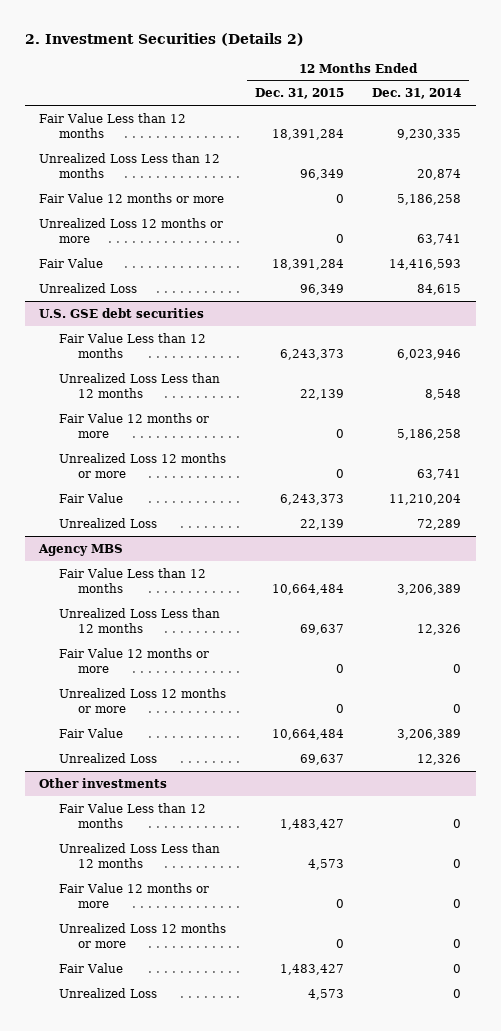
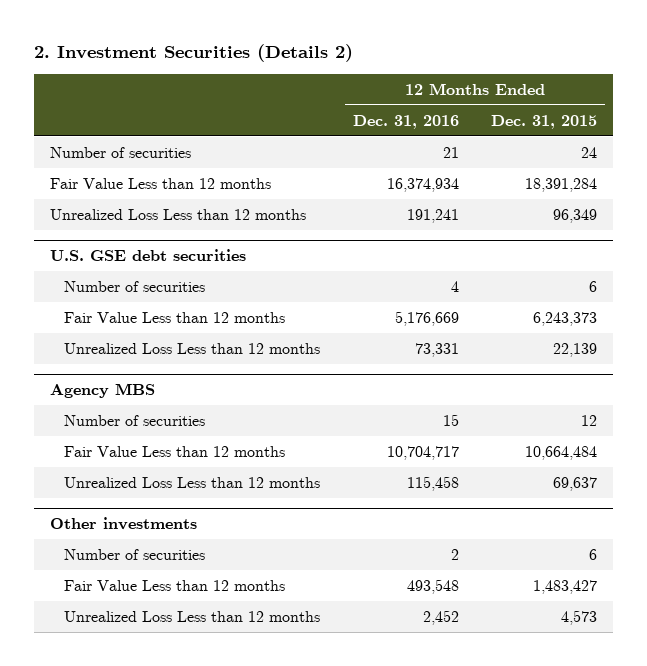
[372,88,462,100] Dec. 31, 2014 -> none
none -> [352,114,459,129] Dec. 31, 2016
none -> [50,146,192,158] Number of securities
[39,192,225,203] Fair Value 12 months or more -> none
[39,217,224,243] Unrealized Loss 12 months or more -> none
[39,257,104,268] Fair Value -> none
[39,282,138,293] Unrealized Loss -> none
none -> [64,280,206,292] Number of securities
[58,412,209,438] Fair Value 12 months or more -> none
[58,452,226,478] Unrealized Loss 12 months or more -> none
[58,492,123,503] Fair Value -> none
[58,517,157,528] Unrealized Loss -> none
none -> [64,414,206,426] Number of securities
[58,647,209,673] Fair Value 12 months or more -> none
[58,687,226,713] Unrealized Loss 12 months or more -> none
[58,727,123,738] Fair Value -> none
[58,752,157,763] Unrealized Loss -> none
none -> [64,548,206,560] Number of securities
[58,882,209,908] Fair Value 12 months or more -> none
[58,922,226,948] Unrealized Loss 12 months or more -> none
[58,962,123,973] Fair Value -> none
[58,987,157,998] Unrealized Loss -> none

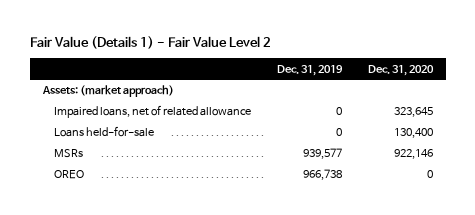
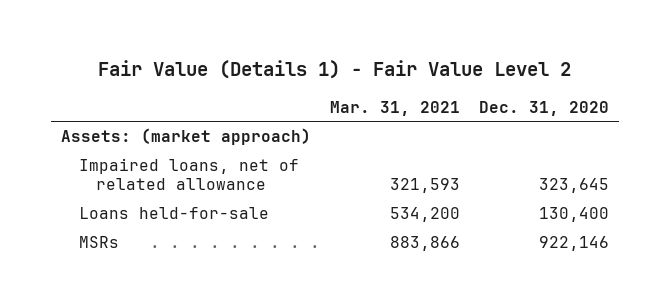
[277,64,344,76] Dec. 31, 2019 -> none
none -> [330,100,461,116] Mar. 31, 2021
[54,170,85,180] OREO -> none

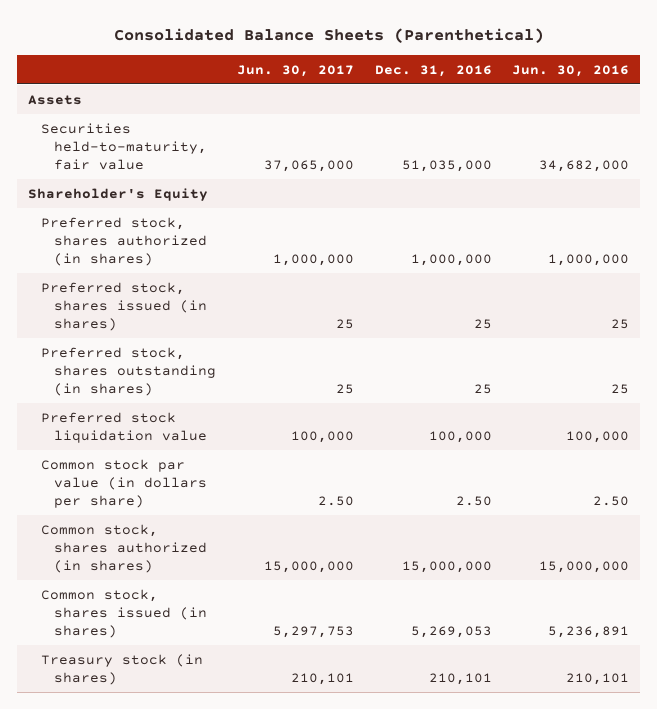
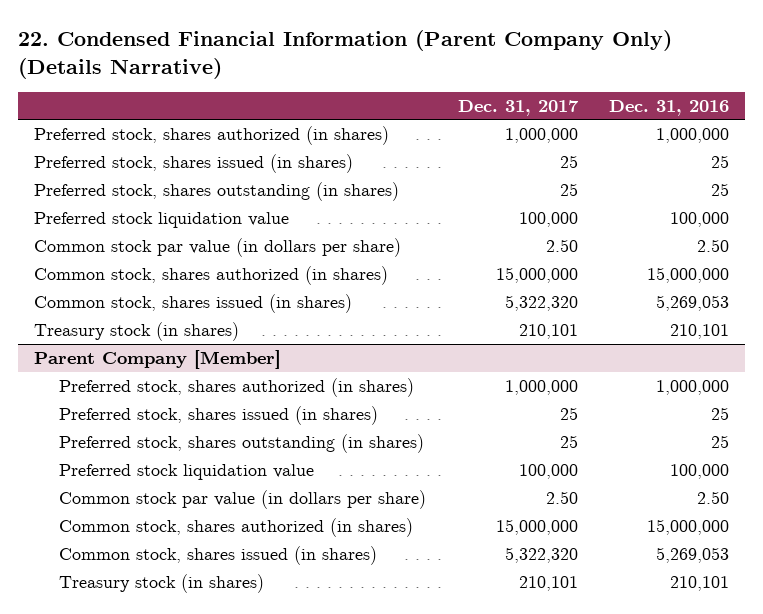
[113,28,544,44] Consolidated Balance Sheets (Parenthetical) -> [17,29,672,79] 22. Condensed Financial Information (Parent Company Only) (Details Narrative)
[236,64,354,77] Jun. 30, 2017 -> none
[512,64,630,77] Jun. 30, 2016 -> none
none -> [457,99,579,116] Dec. 31, 2017
[27,94,82,105] Assets -> none
[40,122,208,171] Securities held-to-maturity, fair value -> none
[27,187,208,201] Shareholder's Equity -> none
none -> [33,350,281,370] Parent Company [Member]
none -> [58,378,414,398] Preferred stock, shares authorized (in shares)
none -> [58,406,378,426] Preferred stock, shares issued (in shares)
none -> [58,434,424,454] Preferred stock, shares outstanding (in shares)
none -> [58,464,314,481] Preferred stock liquidation value
none -> [58,490,426,510] Common stock par value (in dollars per share)
none -> [58,518,413,538] Common stock, shares authorized (in shares)
none -> [58,546,377,566] Common stock, shares issued (in shares)
none -> [58,574,264,594] Treasury stock (in shares)

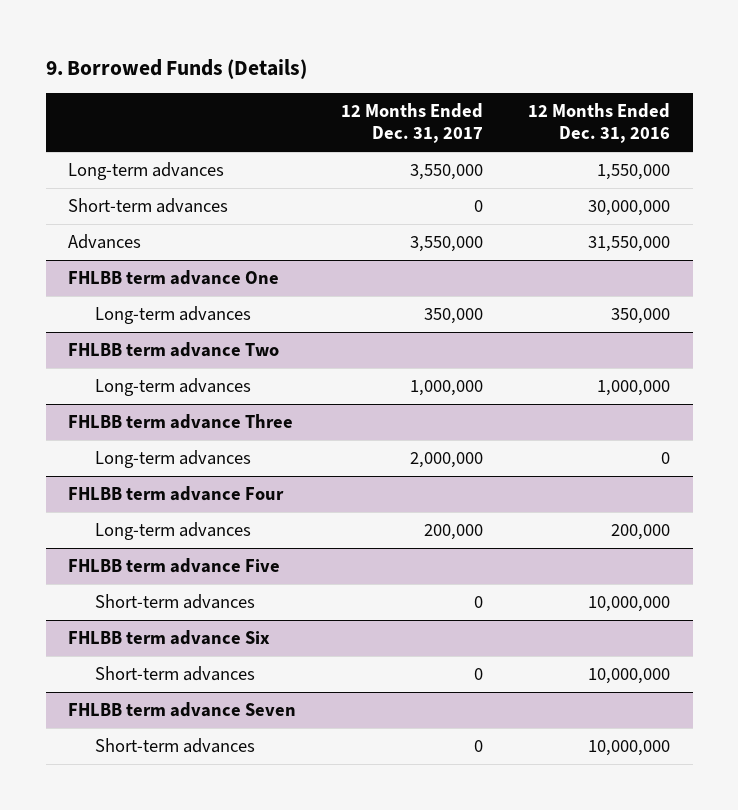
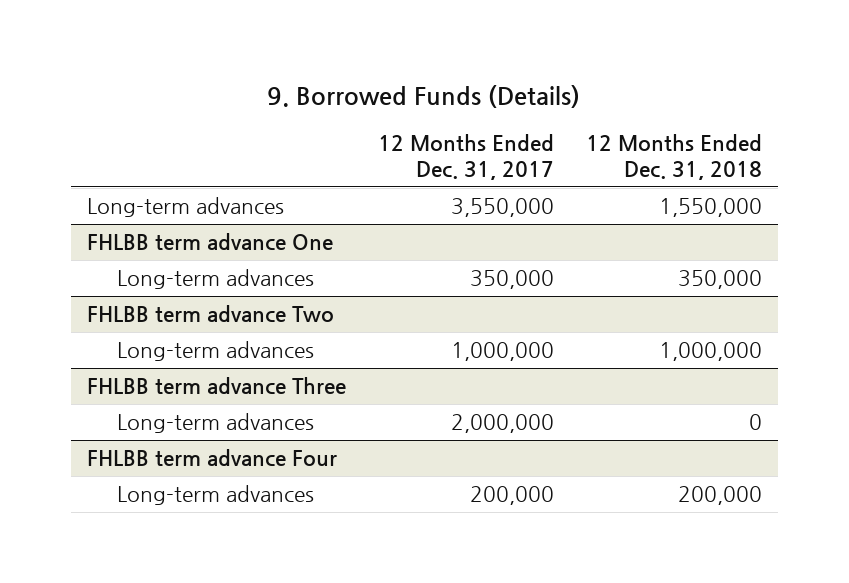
[528,103,671,144] 12 Months Ended Dec. 31, 2016 -> none
none -> [585,134,762,181] 12 Months Ended Dec. 31, 2018
[68,197,229,213] Short-term advances -> none
[68,233,142,249] Advances -> none
[68,557,281,573] FHLBB term advance Five -> none
[95,593,256,609] Short-term advances -> none
[68,629,271,645] FHLBB term advance Six -> none
[95,665,256,681] Short-term advances -> none
[68,701,297,717] FHLBB term advance Seven -> none
[95,737,256,753] Short-term advances -> none

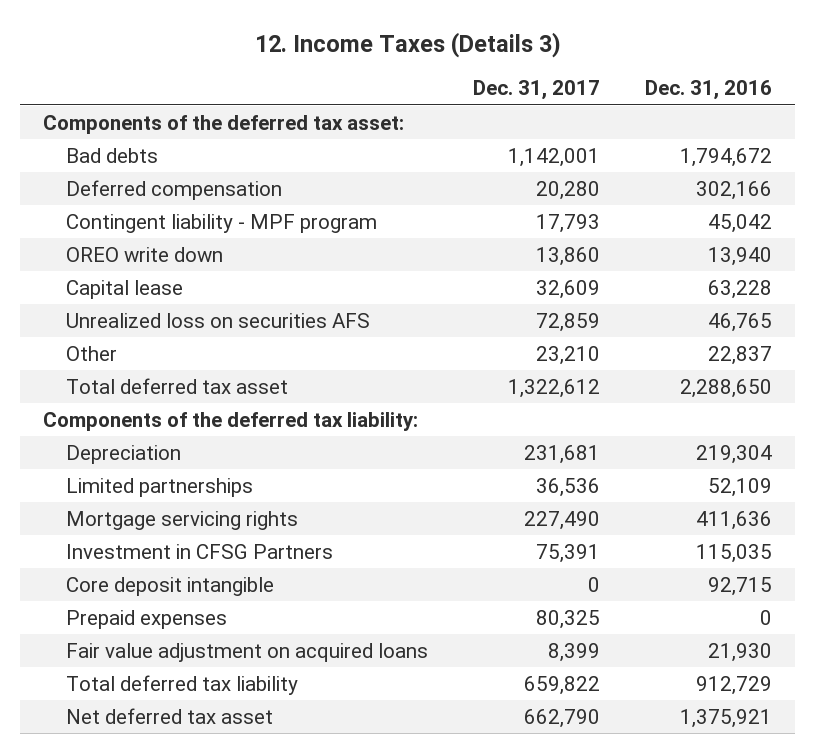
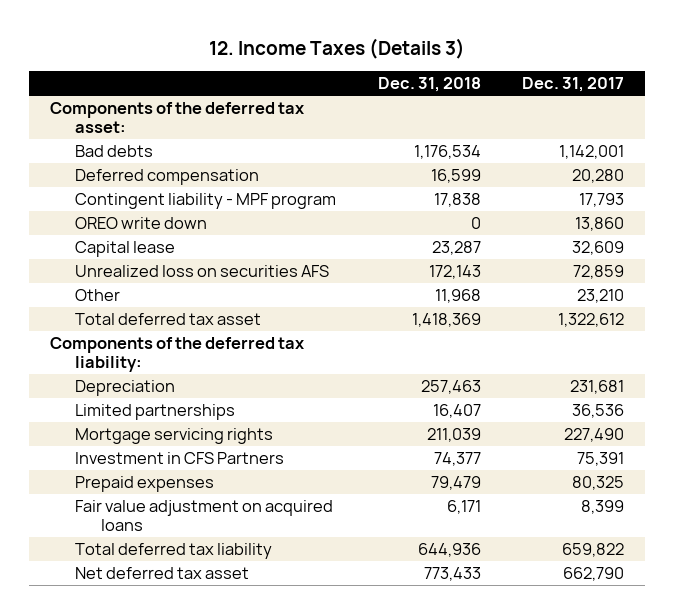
[645,80,773,101] Dec. 31, 2016 -> none
none -> [377,77,481,93] Dec. 31, 2018
[66,576,275,596] Core deposit intangible -> none
[66,543,334,559] Investment in CFSG Partners -> [75,452,285,465] Investment in CFS Partners

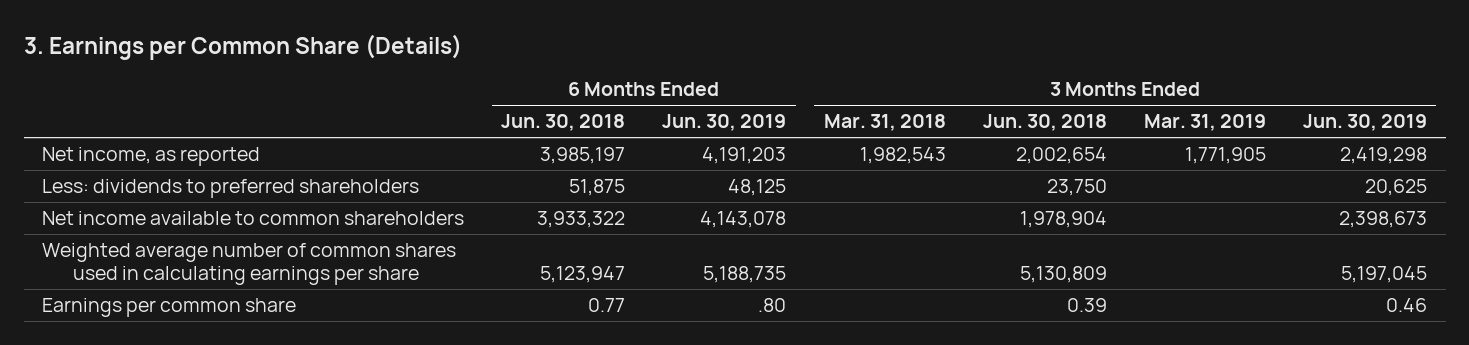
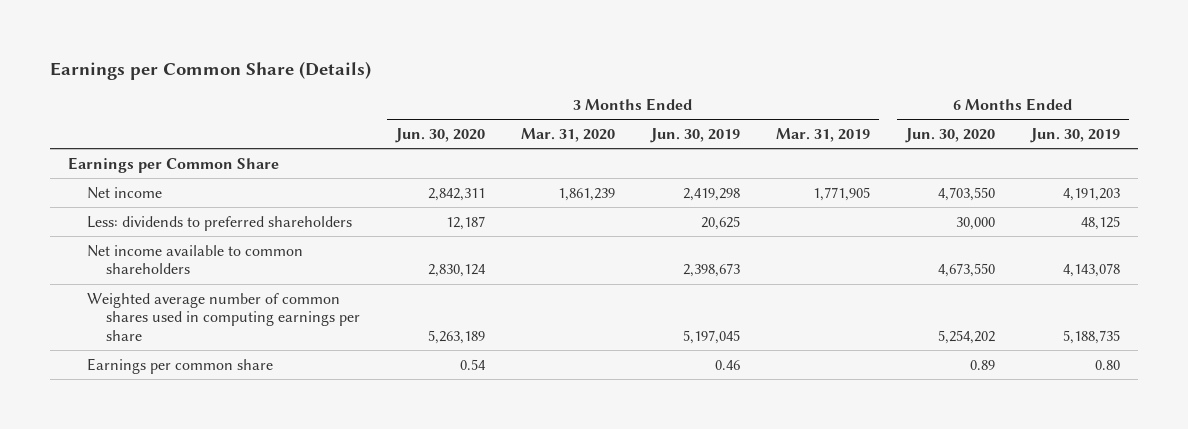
[23,33,462,60] 3. Earnings per Common Share (Details) -> [49,60,371,80] Earnings per Common Share (Details)
[501,114,626,132] Jun. 30, 2018 -> none
[823,114,946,132] Mar. 31, 2018 -> none
[982,114,1107,132] Jun. 30, 2018 -> none
none -> [394,127,485,143] Jun. 30, 2020
none -> [520,127,615,142] Mar. 31, 2020
none -> [904,127,995,143] Jun. 30, 2020
none -> [67,156,279,173] Earnings per Common Share
[42,147,261,167] Net income, as reported -> [86,186,162,199] Net income
[42,243,457,285] Weighted average number of common shares used in calculating earnings per share -> [86,292,360,342] Weighted average number of common shares used in computing earnings per share
[758,298,787,313] .80 -> [1094,359,1120,370] 0.80

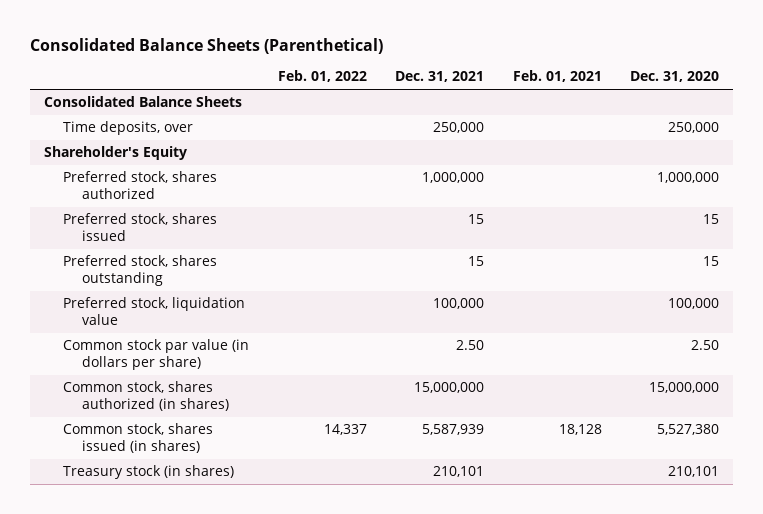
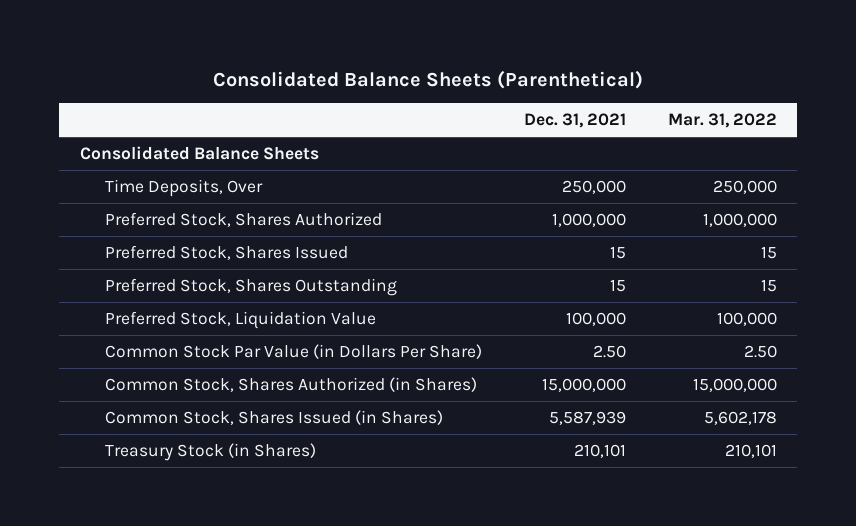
[277,70,367,83] Feb. 01, 2022 -> none
[512,70,602,83] Feb. 01, 2021 -> none
[630,71,720,83] Dec. 31, 2020 -> none
none -> [667,113,777,129] Mar. 31, 2022
[44,146,188,161] Shareholder's Equity -> none
[62,121,193,136] Time deposits, over -> [105,178,264,197] Time Deposits, Over
[62,171,217,200] Preferred stock, shares authorized -> [105,211,383,227] Preferred Stock, Shares Authorized
[62,213,217,242] Preferred stock, shares issued -> [105,244,349,260] Preferred Stock, Shares Issued
[62,255,217,287] Preferred stock, shares outstanding -> [105,277,398,296] Preferred Stock, Shares Outstanding
[62,297,245,326] Preferred stock, liquidation value -> [105,310,377,329] Preferred Stock, Liquidation Value
[62,339,249,371] Common stock par value (in dollars per share) -> [105,343,483,359] Common Stock Par Value (in Dollars Per Share)
[62,381,229,412] Common stock, shares authorized (in shares) -> [105,376,478,392] Common Stock, Shares Authorized (in Shares)
[62,423,213,454] Common stock, shares issued (in shares) -> [105,409,444,425] Common Stock, Shares Issued (in Shares)
[62,465,234,480] Treasury stock (in shares) -> [105,442,317,461] Treasury Stock (in Shares)

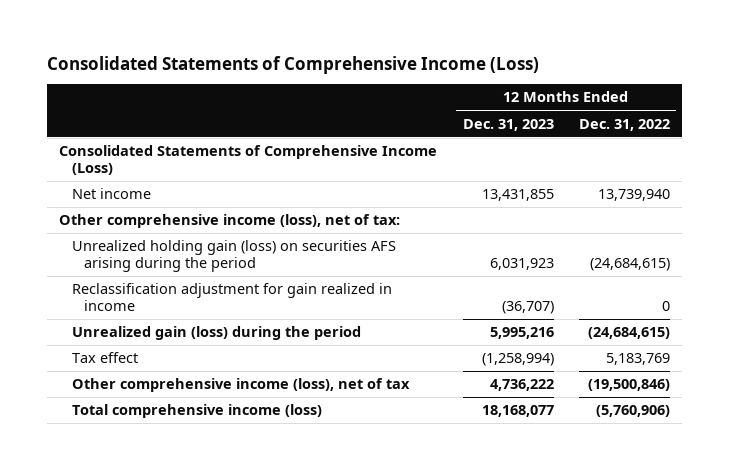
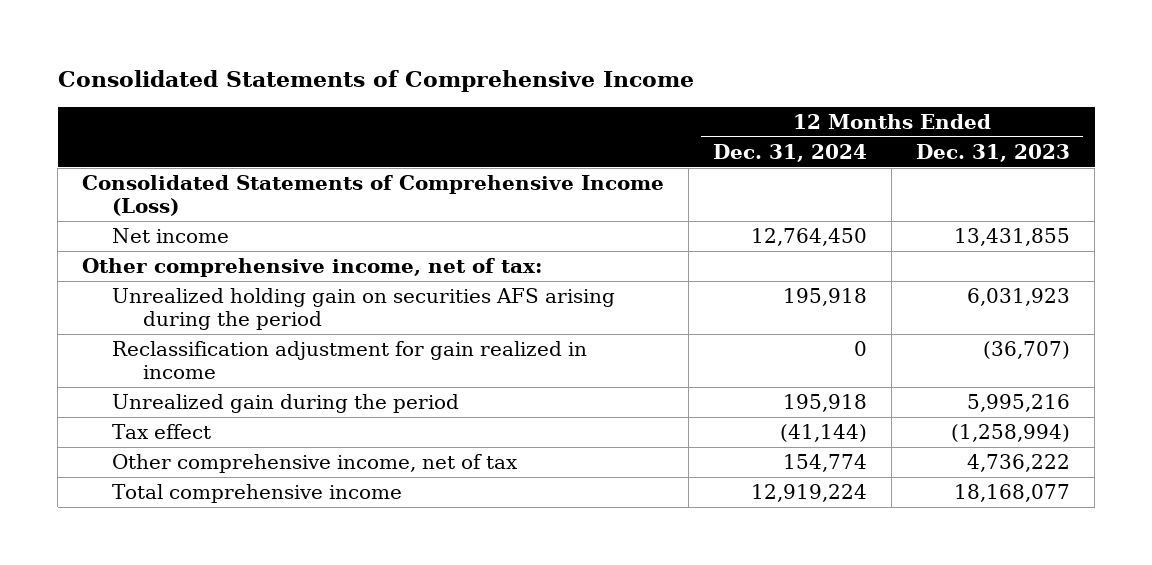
[46,55,539,74] Consolidated Statements of Comprehensive Income (Loss) -> [57,70,694,93] Consolidated Statements of Comprehensive Income
[578,118,670,131] Dec. 31, 2022 -> none
none -> [713,143,868,162] Dec. 31, 2024
[59,214,401,229] Other comprehensive income (loss), net of tax: -> [82,258,543,278] Other comprehensive income, net of tax:
[71,240,396,273] Unrealized holding gain (loss) on securities AFS arising during the period -> [112,288,616,331] Unrealized holding gain on securities AFS arising during the period
[71,326,361,341] Unrealized gain (loss) during the period -> [112,394,460,414] Unrealized gain during the period
[71,378,410,393] Other comprehensive income (loss), net of tax -> [112,454,519,474] Other comprehensive income, net of tax
[71,404,322,419] Total comprehensive income (loss) -> [112,484,403,504] Total comprehensive income

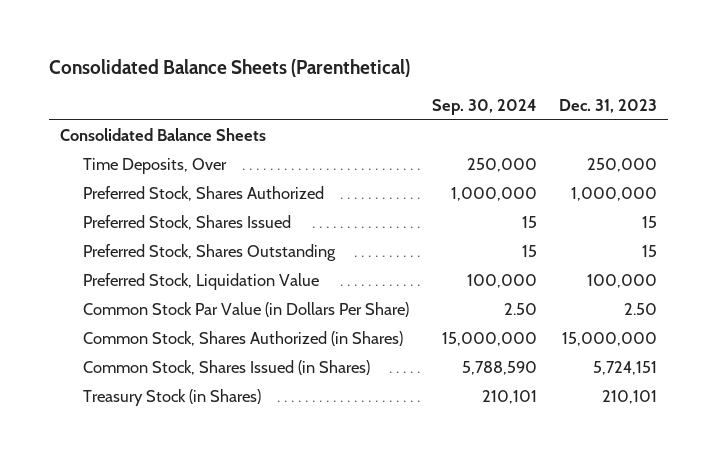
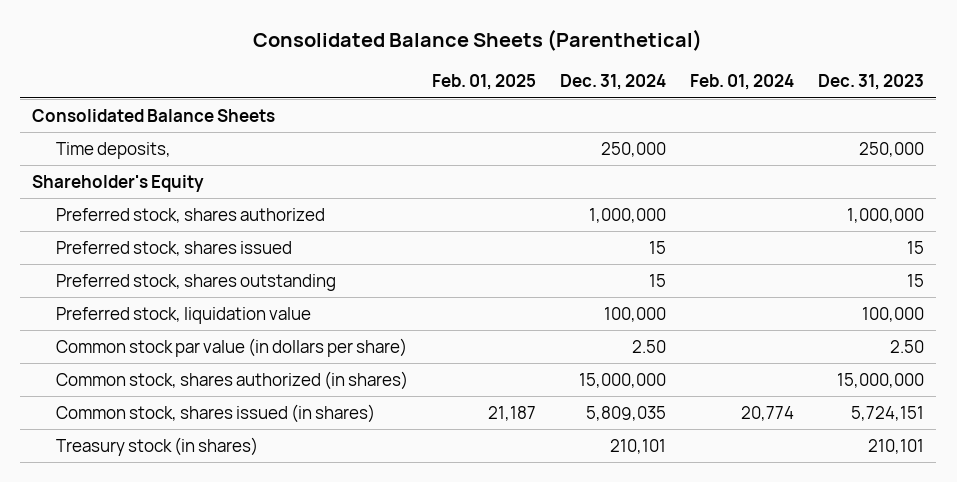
[431,98,537,115] Sep. 30, 2024 -> none
none -> [432,74,537,91] Feb. 01, 2025
none -> [560,74,667,91] Dec. 31, 2024
none -> [690,74,795,91] Feb. 01, 2024
[83,158,228,175] Time Deposits, Over -> [56,141,172,159] Time deposits,
none -> [32,174,205,192] Shareholder's Equity
[83,186,325,202] Preferred Stock, Shares Authorized -> [56,207,326,223] Preferred stock, shares authorized
[83,215,292,231] Preferred Stock, Shares Issued -> [56,240,293,256] Preferred stock, shares issued
[83,244,337,262] Preferred Stock, Shares Outstanding -> [56,273,337,291] Preferred stock, shares outstanding
[83,273,320,291] Preferred Stock, Liquidation Value -> [56,306,312,324] Preferred stock, liquidation value
[83,302,410,318] Common Stock Par Value (in Dollars Per Share) -> [56,337,408,357] Common stock par value (in dollars per share)
[83,331,404,347] Common Stock, Shares Authorized (in Shares) -> [56,370,409,390] Common stock, shares authorized (in shares)
[83,360,371,376] Common Stock, Shares Issued (in Shares) -> [56,403,376,423] Common stock, shares issued (in shares)
[83,389,262,407] Treasury Stock (in Shares) -> [56,436,259,456] Treasury stock (in shares)

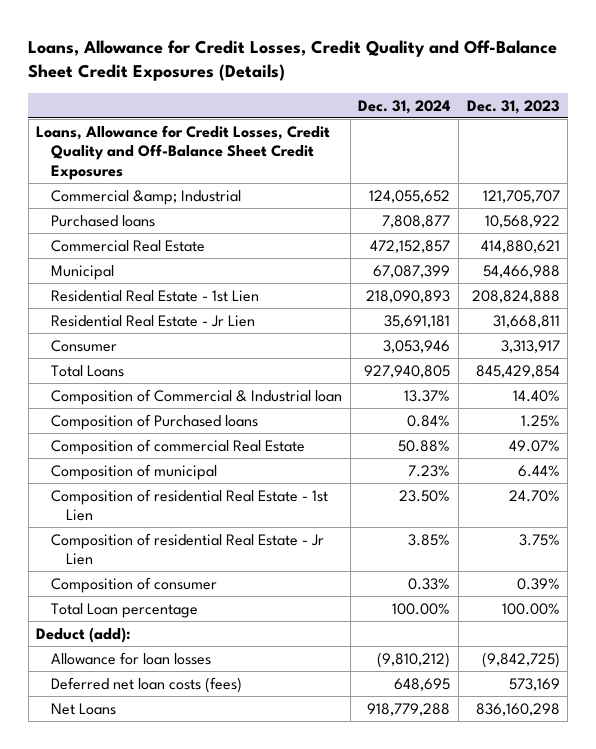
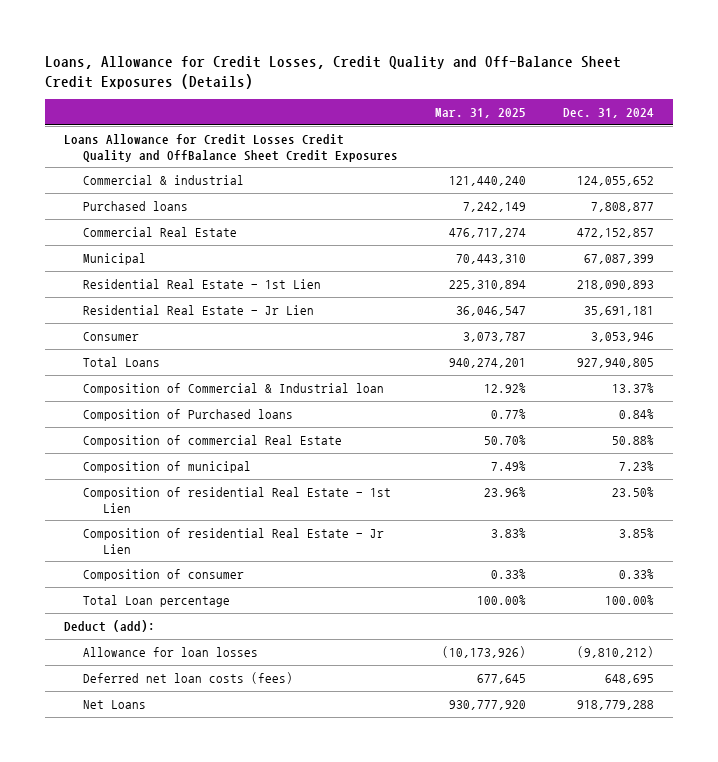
[466,99,560,114] Dec. 31, 2023 -> none
none -> [435,108,527,119] Mar. 31, 2025
[36,124,331,181] Loans, Allowance for Credit Losses, Credit Quality and Off-Balance Sheet Credit Exposures -> [63,134,399,162] Loans Allowance for Credit Losses Credit Quality and OffBalance Sheet Credit Exposures
[51,189,242,205] Commercial &amp; Industrial -> [83,175,245,186] Commercial & industrial

